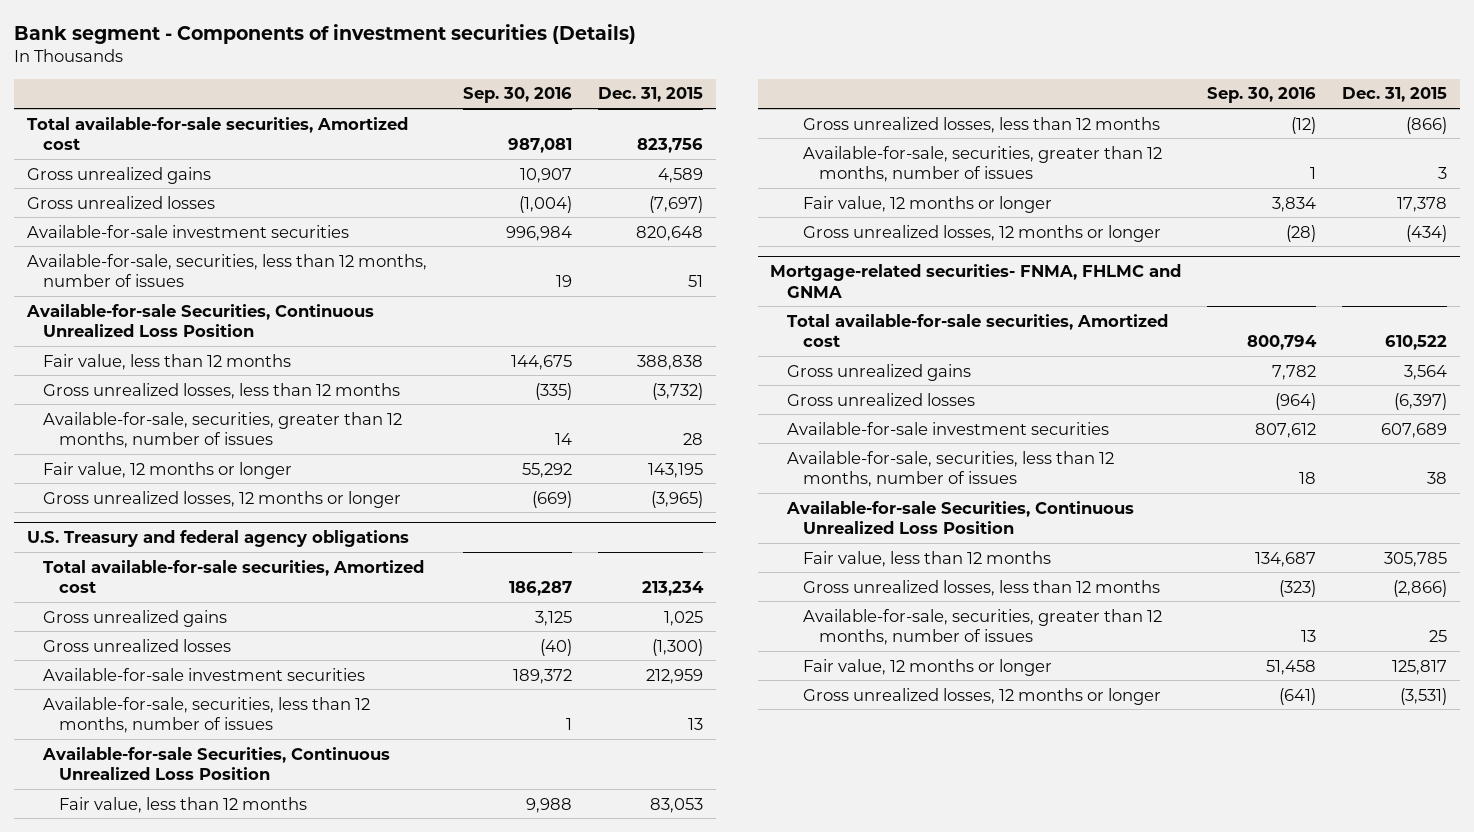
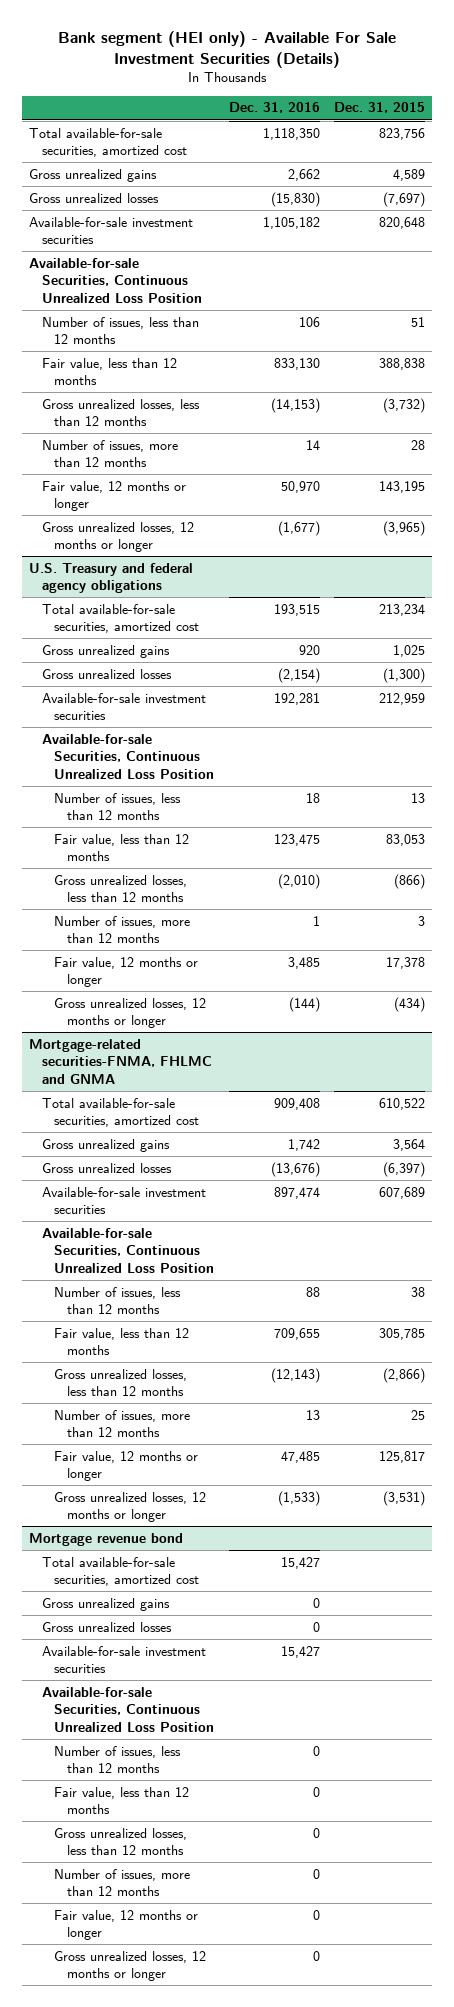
[13,23,636,44] Bank segment - Components of investment securities (Details) -> [58,30,397,68] Bank segment (HEI only) - Available For Sale Investment Securities (Details)
[463,87,573,104] Sep. 30, 2016 -> none
none -> [228,102,320,114] Dec. 31, 2016
[26,116,408,151] Total available-for-sale securities, Amortized cost -> [28,127,187,158] Total available-for-sale securities, amortized cost
[26,253,427,288] Available-for-sale, securities, less than 12 months, number of issues -> none
none -> [41,316,199,345] Number of issues, less than 12 months
[43,411,403,449] Available-for-sale, securities, greater than 12 months, number of issues -> [41,439,178,468] Number of issues, more than 12 months
[43,559,425,594] Total available-for-sale securities, Amortized cost -> [41,603,200,634] Total available-for-sale securities, amortized cost
[43,696,371,734] Available-for-sale, securities, less than 12 months, number of issues -> none
none -> [54,792,182,821] Number of issues, less than 12 months
[803,145,1163,183] Available-for-sale, securities, greater than 12 months, number of issues -> [54,915,191,944] Number of issues, more than 12 months
[770,263,1182,298] Mortgage-related securities- FNMA, FHLMC and GNMA -> [28,1038,212,1084] Mortgage-related securities-FNMA, FHLMC and GNMA
[786,313,1168,348] Total available-for-sale securities, Amortized cost -> [41,1097,200,1128] Total available-for-sale securities, amortized cost
[786,450,1114,488] Available-for-sale, securities, less than 12 months, number of issues -> none
none -> [54,1286,182,1315] Number of issues, less than 12 months
[803,608,1163,646] Available-for-sale, securities, greater than 12 months, number of issues -> [54,1409,191,1438] Number of issues, more than 12 months
none -> [28,1532,183,1546] Mortgage revenue bond
none -> [41,1556,200,1587] Total available-for-sale securities, amortized cost
none -> [41,1597,170,1611] Gross unrealized gains
none -> [41,1621,172,1632] Gross unrealized losses
none -> [41,1645,206,1674] Available-for-sale investment securities
none -> [41,1686,215,1732] Available-for-sale Securities, Continuous Unrealized Loss Position
none -> [54,1745,182,1774] Number of issues, less than 12 months
none -> [54,1786,190,1815] Fair value, less than 12 months
none -> [54,1827,188,1856] Gross unrealized losses, less than 12 months
none -> [54,1868,191,1897] Number of issues, more than 12 months
none -> [54,1909,199,1941] Fair value, 12 months or longer
none -> [54,1950,207,1982] Gross unrealized losses, 12 months or longer

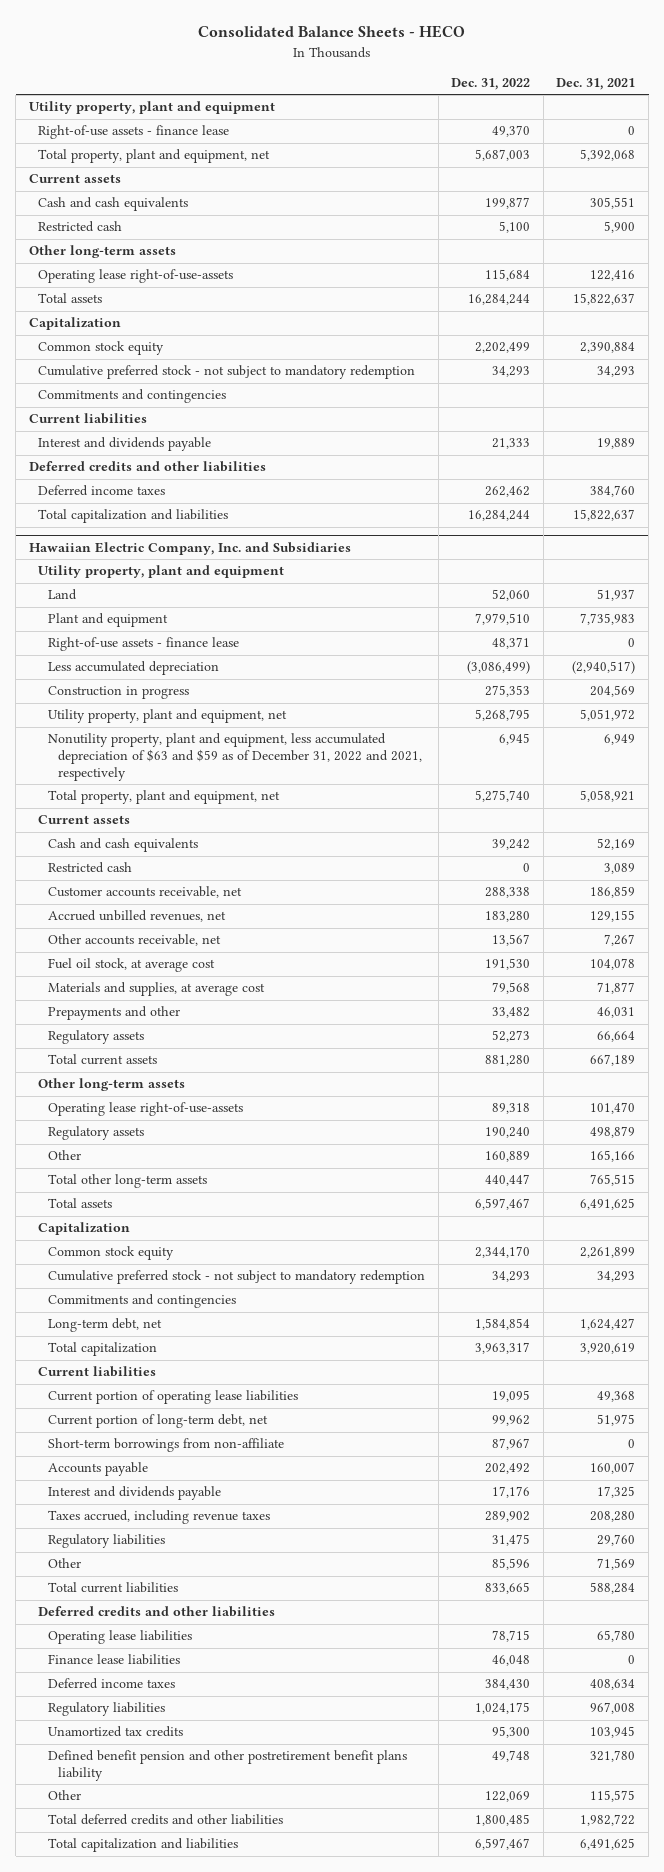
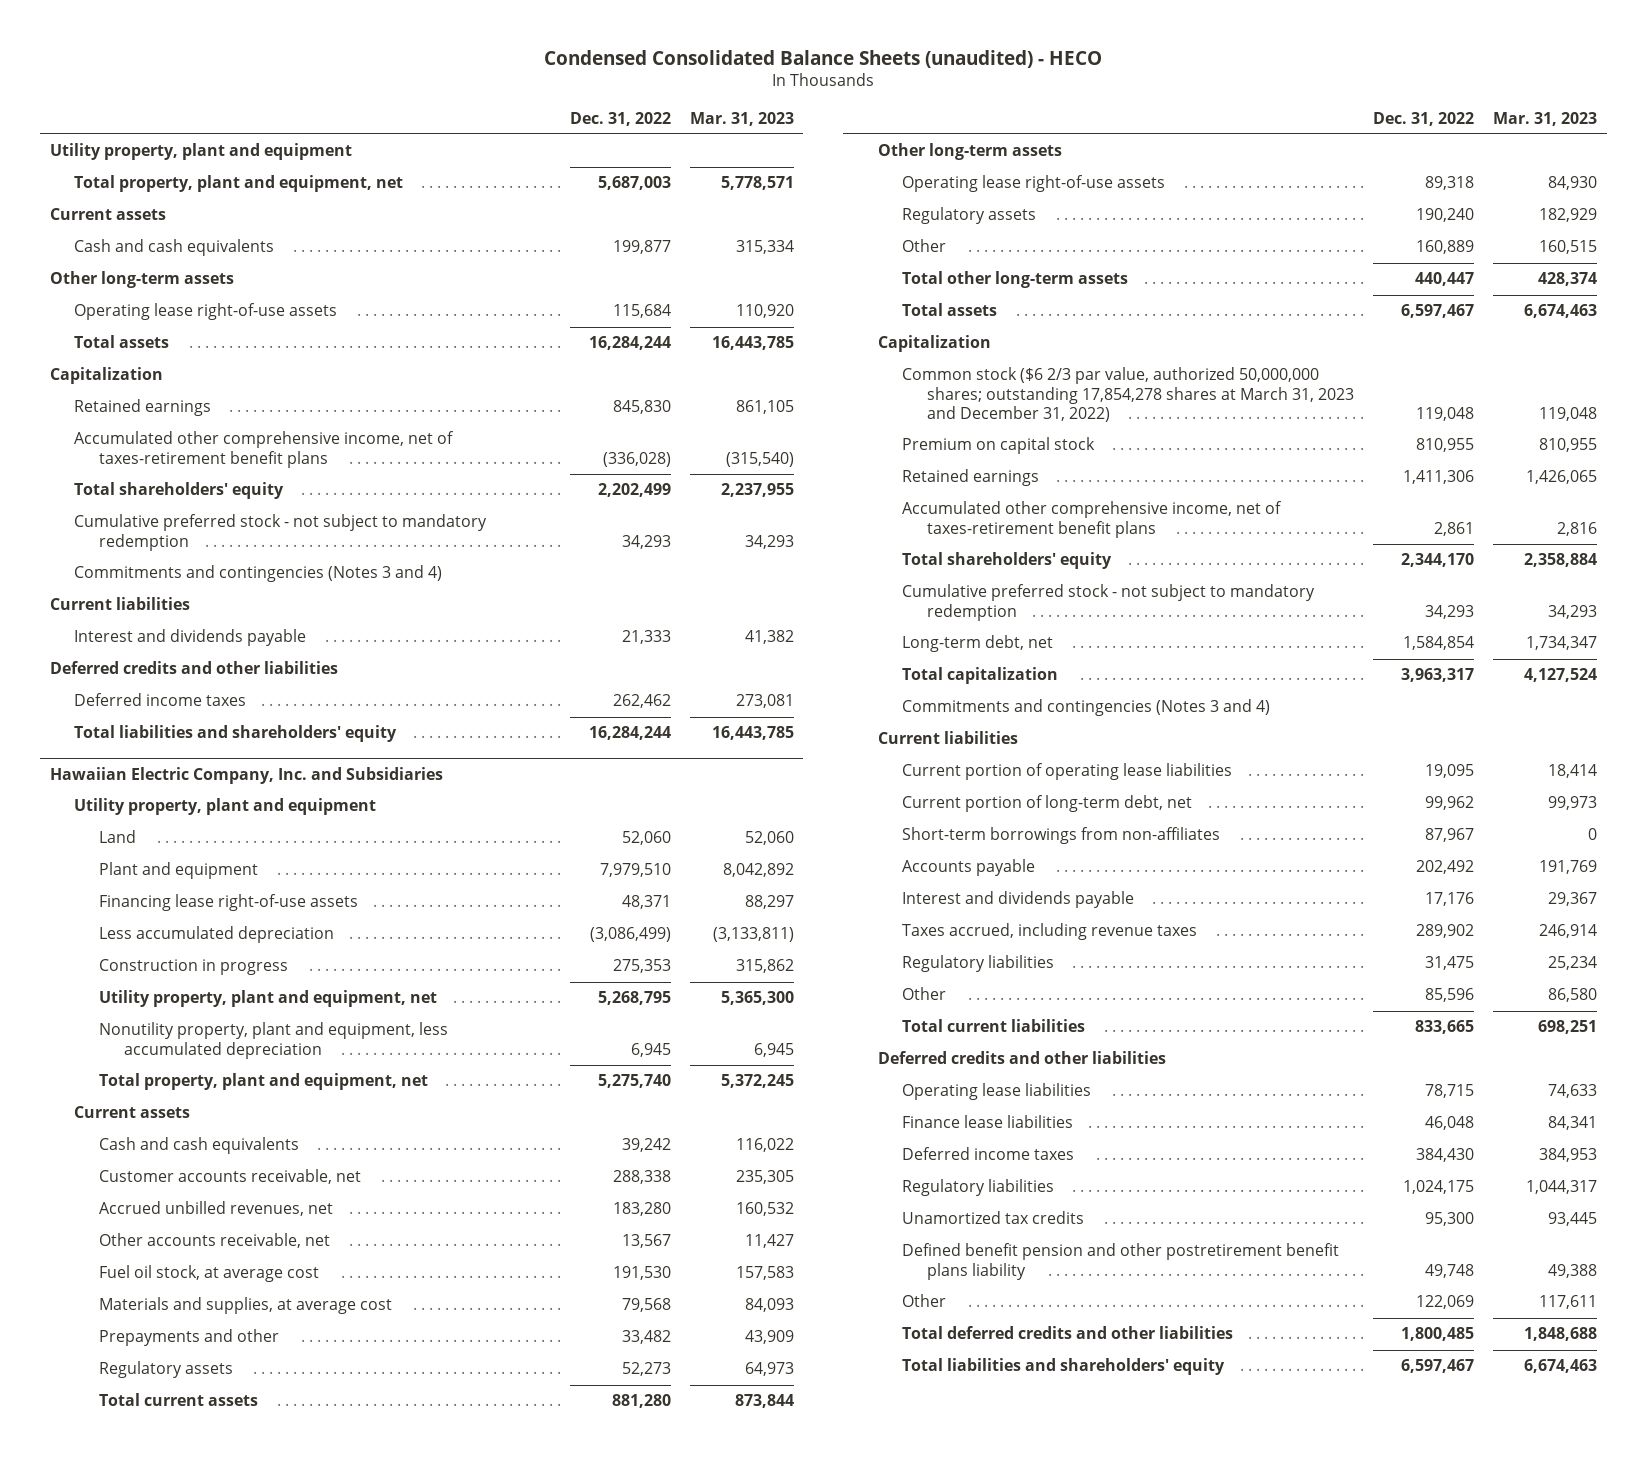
[198,25,466,39] Consolidated Balance Sheets - HECO -> [544,49,1103,68] Condensed Consolidated Balance Sheets (unaudited) - HECO
[556,78,636,91] Dec. 31, 2021 -> none
none -> [689,111,794,126] Mar. 31, 2023
[38,125,230,140] Right-of-use assets - finance lease -> none
[38,221,123,233] Restricted cash -> none
[38,269,234,284] Operating lease right-of-use-assets -> [74,303,338,321] Operating lease right-of-use assets
none -> [74,399,212,417] Retained earnings
none -> [74,431,455,468] Accumulated other comprehensive income, net of taxes-retirement benefit plans
[38,341,165,356] Common stock equity -> [74,482,285,500] Total shareholders' equity
[38,389,227,404] Commitments and contingencies -> [74,565,443,583] Commitments and contingencies (Notes 3 and 4)
[38,509,229,524] Total capitalization and liabilities -> [74,725,398,743] Total liabilities and shareholders' equity
[48,637,240,652] Right-of-use assets - finance lease -> [99,894,359,912] Financing lease right-of-use assets
[48,733,423,781] Nonutility property, plant and equipment, less accumulated depreciation of $63 and $59 as of December 31, 2022 and 2021, respectively -> [99,1022,449,1059] Nonutility property, plant and equipment, less accumulated depreciation
[48,862,133,874] Restricted cash -> none
[48,1102,244,1117] Operating lease right-of-use-assets -> [902,175,1166,193] Operating lease right-of-use assets
none -> [902,367,1355,422] Common stock ($6 2/3 par value, authorized 50,000,000 shares; outstanding 17,854,278 shares at March 31, 2023 and December 31, 2022)
none -> [902,437,1096,455] Premium on capital stock
none -> [902,469,1040,487] Retained earnings
none -> [902,501,1283,538] Accumulated other comprehensive income, net of taxes-retirement benefit plans
[48,1246,175,1261] Common stock equity -> [902,552,1113,570] Total shareholders' equity
[48,1294,237,1309] Commitments and contingencies -> none
none -> [902,699,1271,717] Commitments and contingencies (Notes 3 and 4)
[48,1438,285,1453] Short-term borrowings from non-affiliate -> [902,827,1221,845] Short-term borrowings from non-affiliates
[48,1838,239,1853] Total capitalization and liabilities -> [902,1358,1226,1376] Total liabilities and shareholders' equity

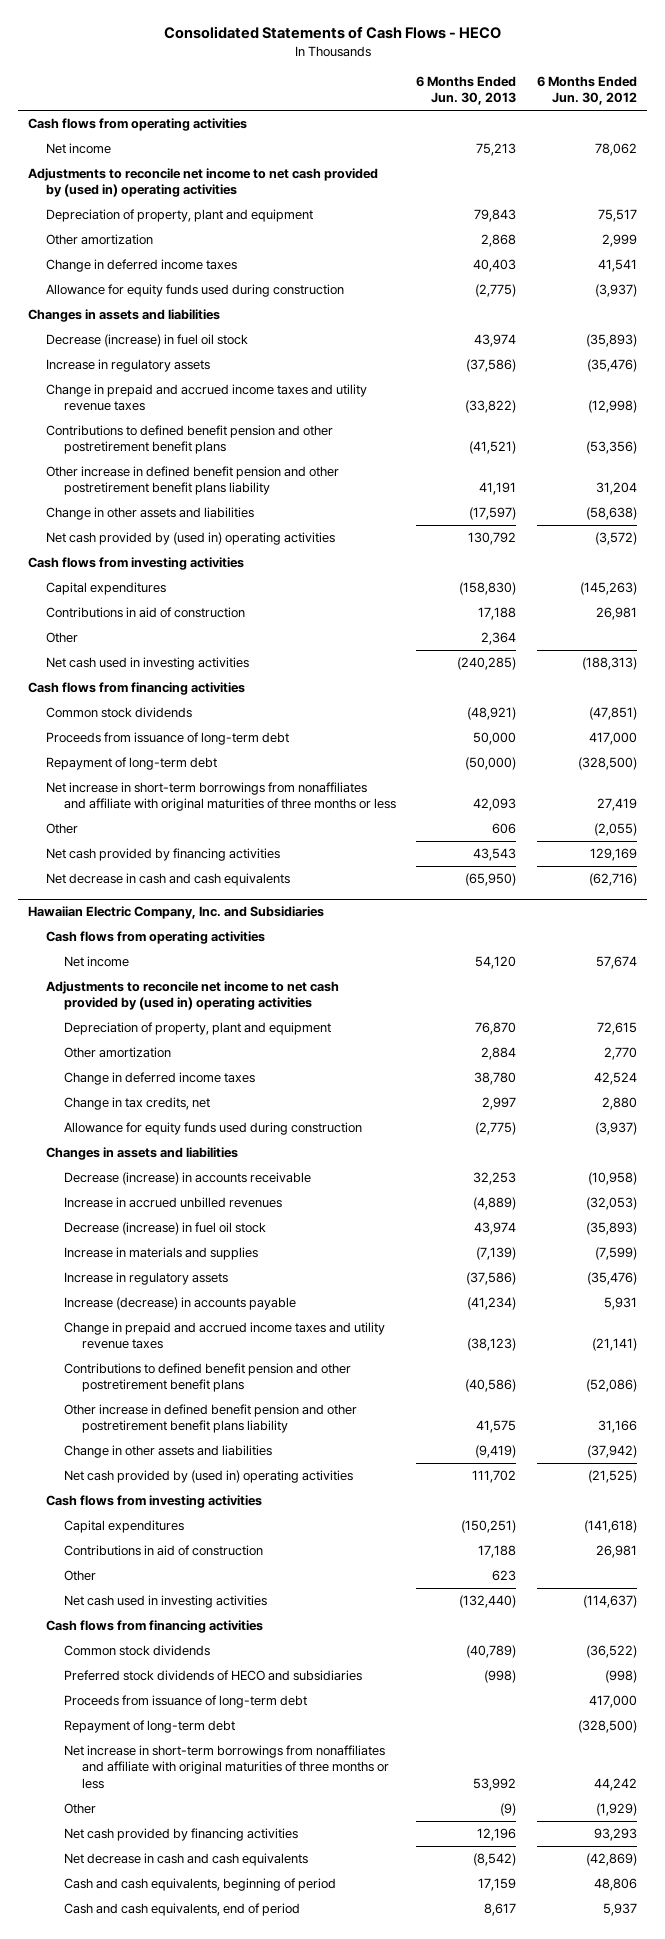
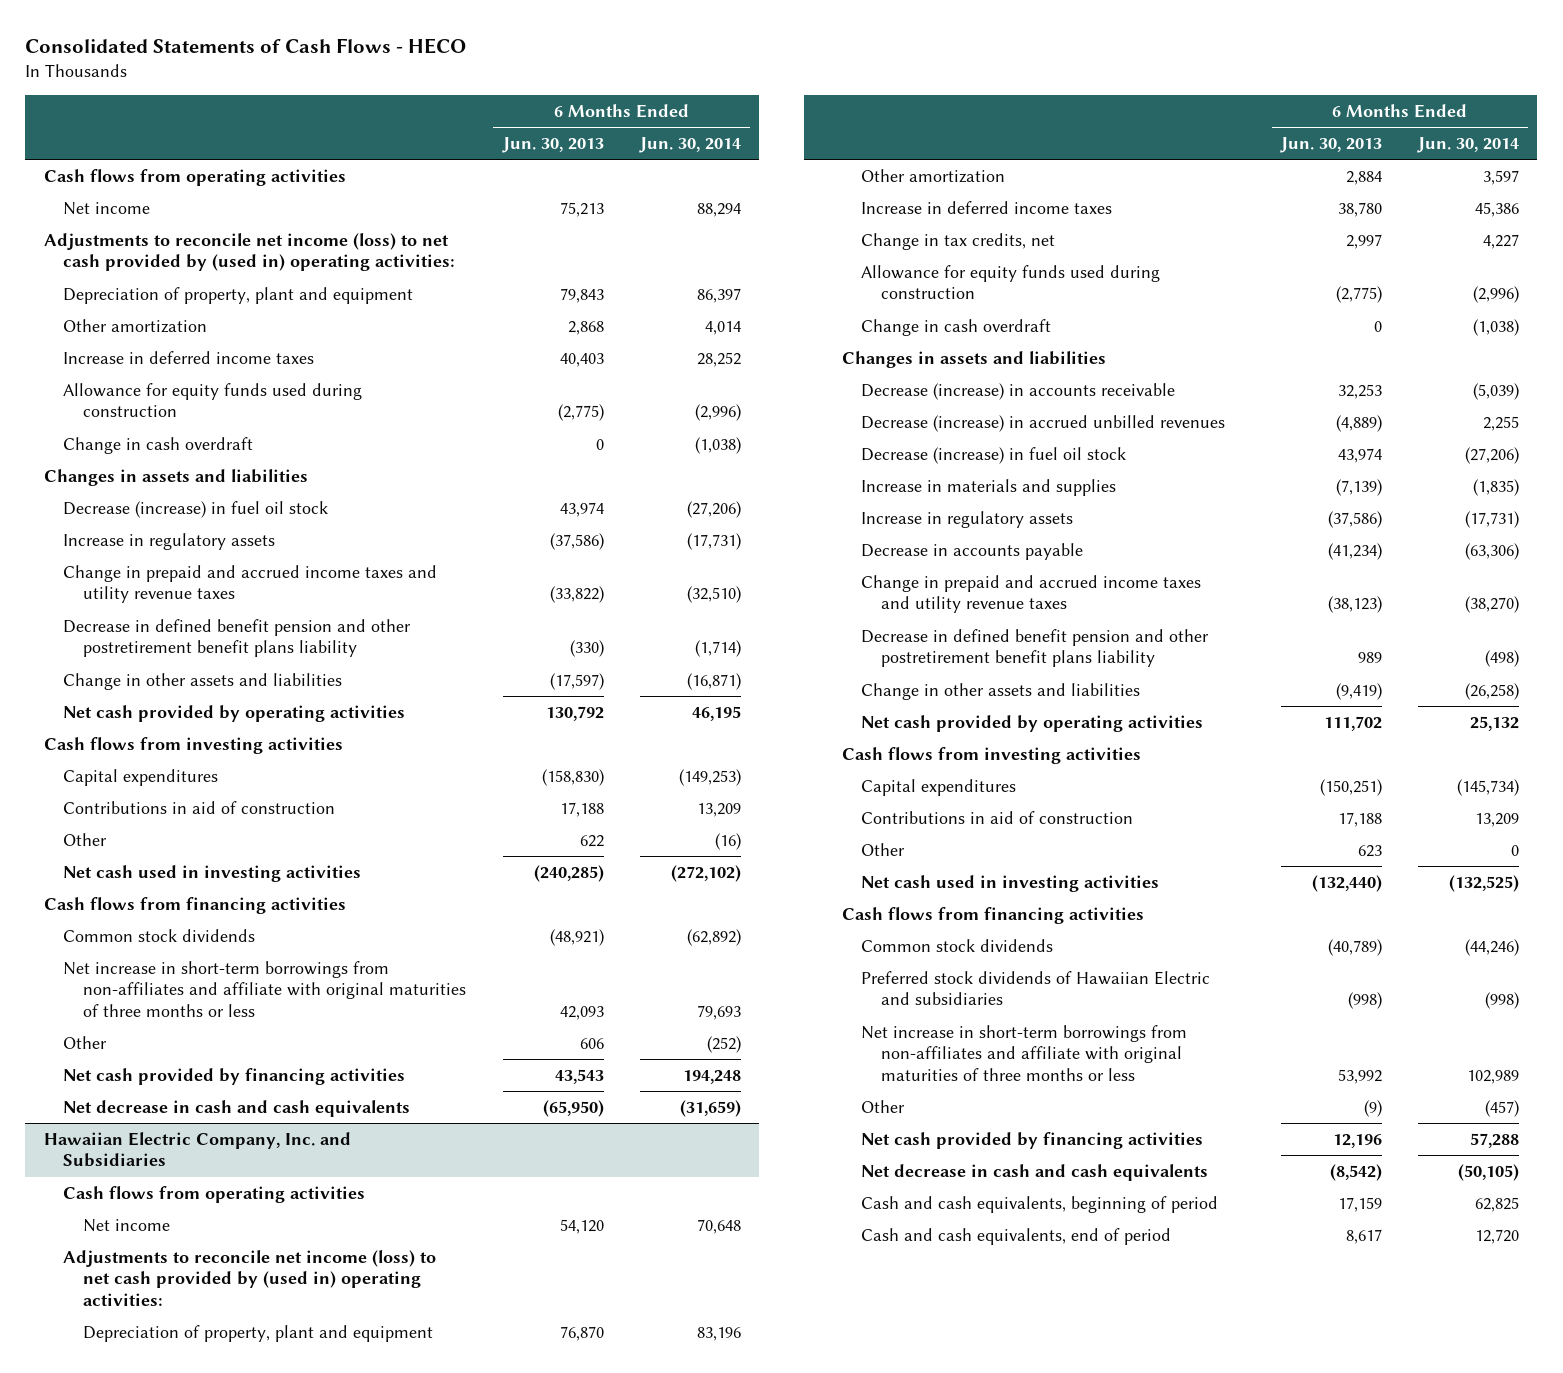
[536,75,637,106] 6 Months Ended Jun. 30, 2012 -> none
none -> [638,137,741,154] Jun. 30, 2014
[28,168,379,198] Adjustments to reconcile net income to net cash provided by (used in) operating activities -> [43,232,456,272] Adjustments to reconcile net income (loss) to net cash provided by (used in) operating activities:
[46,259,238,273] Change in deferred income taxes -> [63,350,315,364] Increase in deferred income taxes
none -> [63,436,254,454] Change in cash overdraft
[46,425,334,455] Contributions to defined benefit pension and other postretirement benefit plans -> none
[46,466,340,496] Other increase in defined benefit pension and other postretirement benefit plans liability -> [63,618,412,658] Decrease in defined benefit pension and other postretirement benefit plans liability
[479,482,517,496] 41,191 -> [569,640,604,658] (330)
[46,532,336,546] Net cash provided by (used in) operating activities -> [63,704,406,722] Net cash provided by operating activities
[481,632,517,646] 2,364 -> [579,834,604,847] 622
[46,732,290,746] Proceeds from issuance of long-term debt -> none
[46,757,218,771] Repayment of long-term debt -> none
[46,782,396,812] Net increase in short-term borrowings from nonaffiliates and affiliate with original maturities of three months or less -> [63,960,467,1018] Net increase in short-term borrowings from non-affiliates and affiliate with original maturities of three months or less
[46,981,340,1011] Adjustments to reconcile net income to net cash provided by (used in) operating activities -> [63,1249,437,1307] Adjustments to reconcile net income (loss) to net cash provided by (used in) operating activities:
[63,1072,255,1086] Change in deferred income taxes -> [861,200,1113,214] Increase in deferred income taxes
none -> [861,318,1052,336] Change in cash overdraft
[63,1197,282,1209] Increase in accrued unbilled revenues -> [861,414,1226,432] Decrease (increase) in accrued unbilled revenues
[63,1297,296,1311] Increase (decrease) in accounts payable -> [861,542,1084,560] Decrease in accounts payable
[63,1363,351,1393] Contributions to defined benefit pension and other postretirement benefit plans -> none
[63,1404,357,1434] Other increase in defined benefit pension and other postretirement benefit plans liability -> [861,628,1210,668] Decrease in defined benefit pension and other postretirement benefit plans liability
[476,1420,517,1434] 41,575 -> [1357,652,1382,664] 989
[63,1470,353,1484] Net cash provided by (used in) operating activities -> [861,714,1204,732] Net cash provided by operating activities
[63,1695,307,1709] Proceeds from issuance of long-term debt -> none
[63,1720,235,1734] Repayment of long-term debt -> none
[63,1670,362,1682] Preferred stock dividends of HECO and subsidiaries -> [861,970,1211,1006] Preferred stock dividends of Hawaiian Electric and subsidiaries
[63,1745,389,1789] Net increase in short-term borrowings from nonaffiliates and affiliate with original maturities of three months or less -> [861,1024,1188,1082] Net increase in short-term borrowings from non-affiliates and affiliate with original maturities of three months or less

